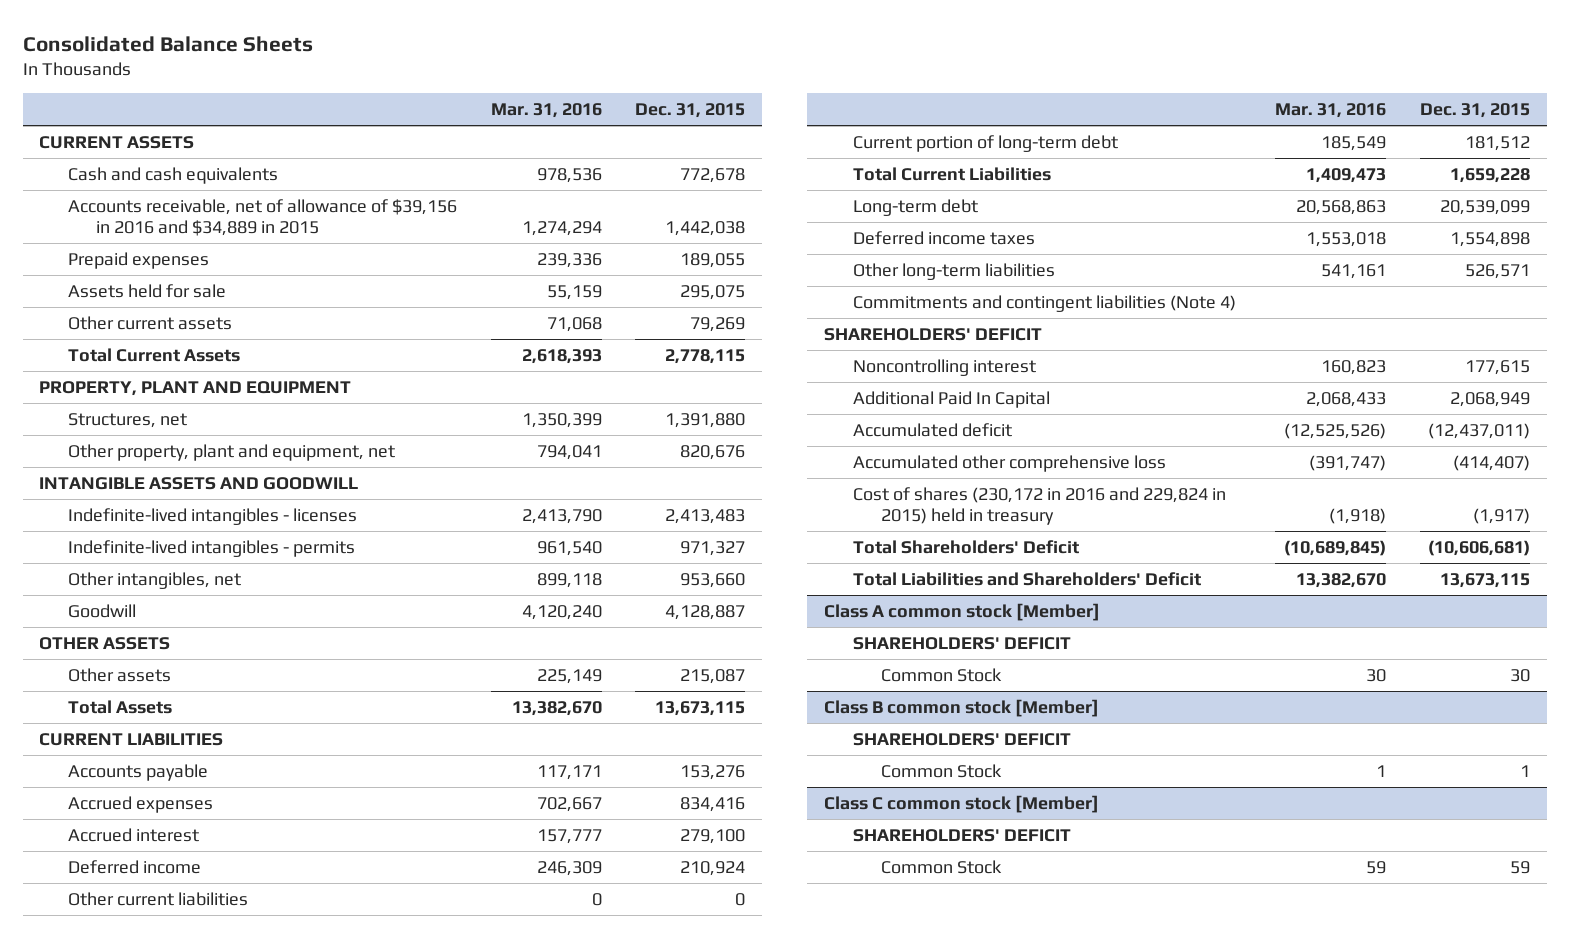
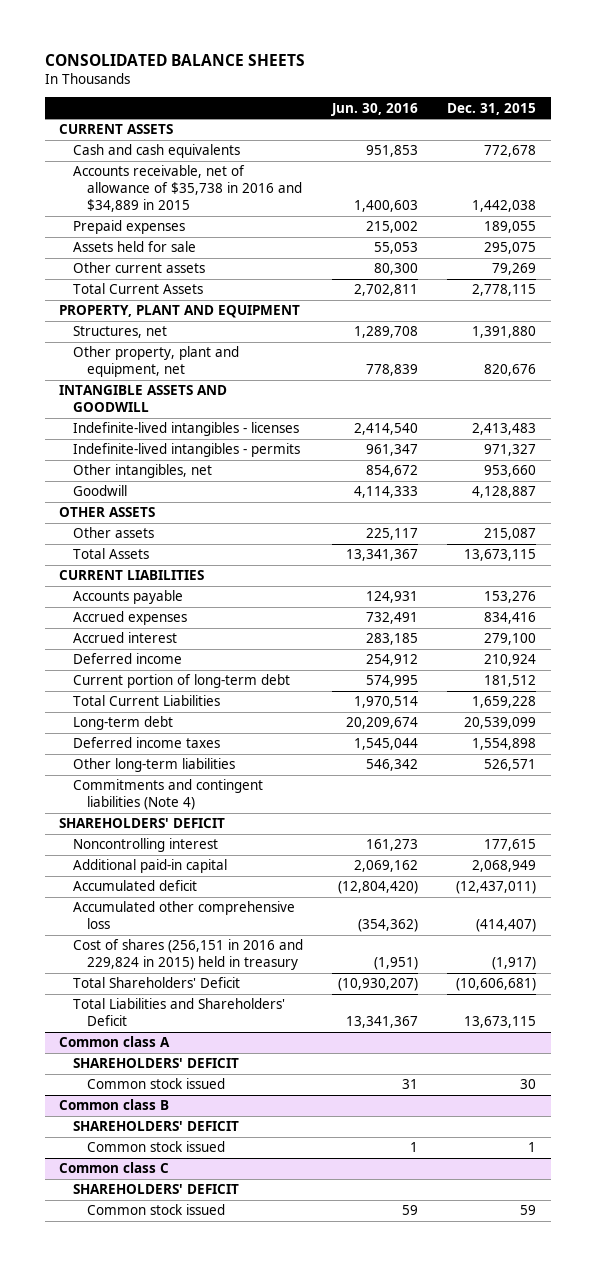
[22,35,313,52] Consolidated Balance Sheets -> [44,53,305,66] CONSOLIDATED BALANCE SHEETS
[490,103,602,119] Mar. 31, 2016 -> none
none -> [331,102,419,116] Jun. 30, 2016
[67,198,457,236] Accounts receivable, net of allowance of $39,156 in 2016 and $34,889 in 2015 -> [73,165,303,213] Accounts receivable, net of allowance of $35,738 in 2016 and $34,889 in 2015
[67,891,248,906] Other current liabilities -> none
[852,390,1050,408] Additional Paid In Capital -> [73,859,228,874] Additional paid-in capital
[852,486,1226,525] Cost of shares (230,172 in 2016 and 229,824 in 2015) held in treasury -> [73,939,304,971] Cost of shares (256,151 in 2016 and 229,824 in 2015) held in treasury
[824,602,1101,621] Class A common stock [Member] -> [59,1036,171,1048] Common class A
[881,667,1003,682] Common Stock -> [87,1078,226,1090] Common stock issued
[824,698,1100,717] Class B common stock [Member] -> [59,1099,170,1111] Common class B
[881,763,1003,778] Common Stock -> [87,1141,226,1153] Common stock issued
[824,794,1100,813] Class C common stock [Member] -> [59,1162,170,1174] Common class C
[881,859,1003,874] Common Stock -> [87,1204,226,1216] Common stock issued

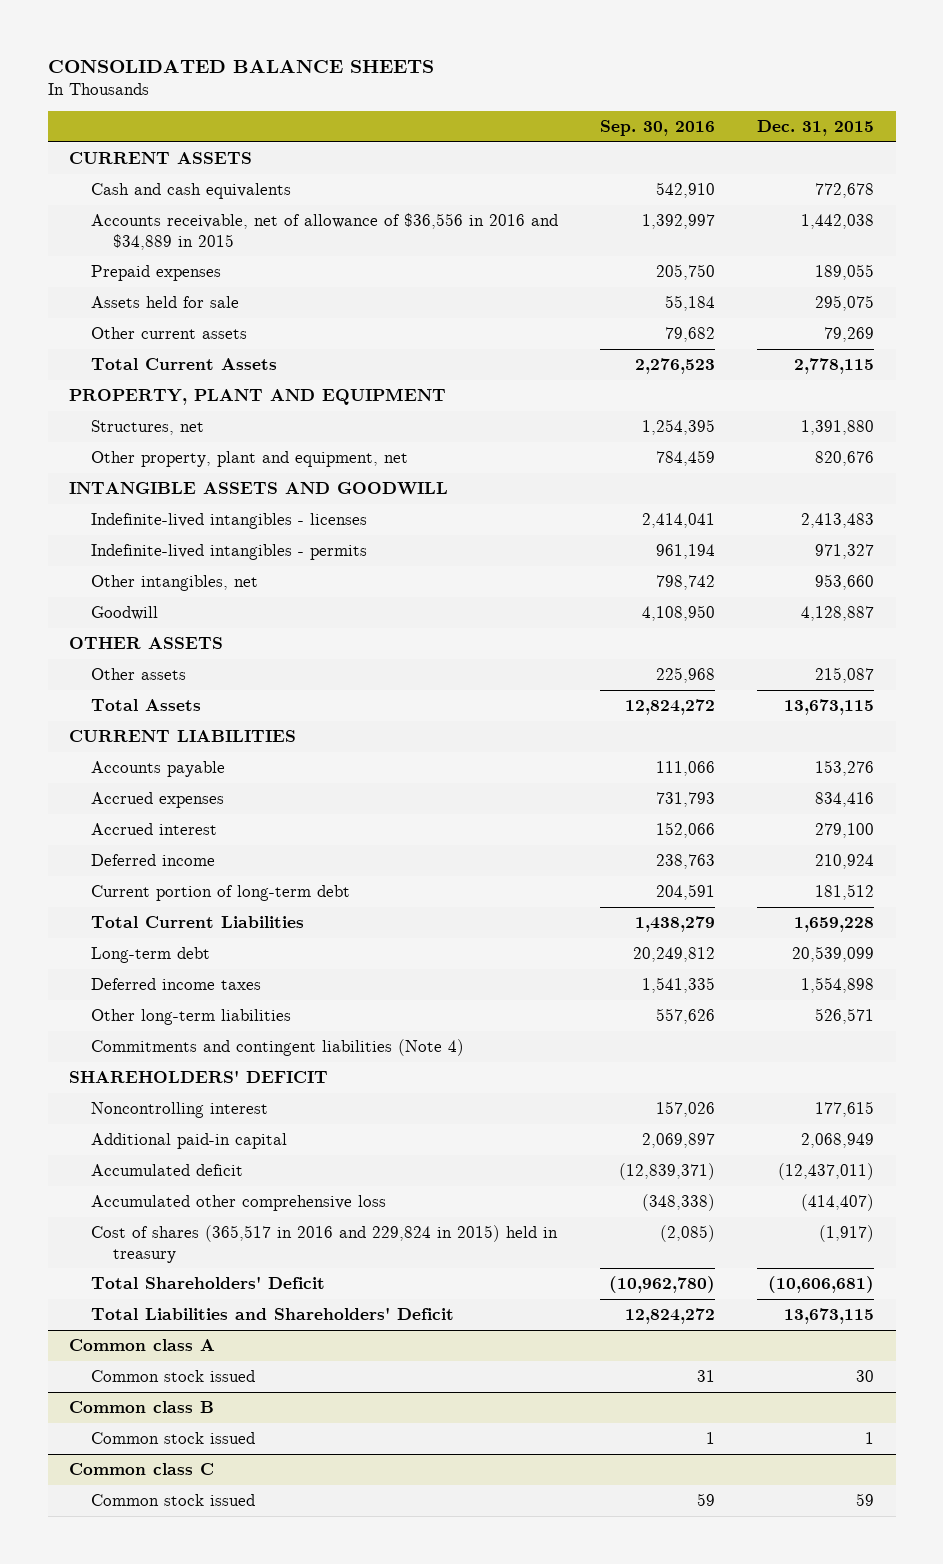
[331,102,419,116] Jun. 30, 2016 -> none
none -> [600,120,716,137] Sep. 30, 2016
[73,165,303,213] Accounts receivable, net of allowance of $35,738 in 2016 and $34,889 in 2015 -> [91,212,559,250] Accounts receivable, net of allowance of $36,556 in 2016 and $34,889 in 2015
[73,939,304,971] Cost of shares (256,151 in 2016 and 229,824 in 2015) held in treasury -> [91,1224,559,1263] Cost of shares (365,517 in 2016 and 229,824 in 2015) held in treasury
[73,1058,240,1069] SHAREHOLDERS' DEFICIT -> none
[73,1121,240,1132] SHAREHOLDERS' DEFICIT -> none
[73,1184,240,1195] SHAREHOLDERS' DEFICIT -> none

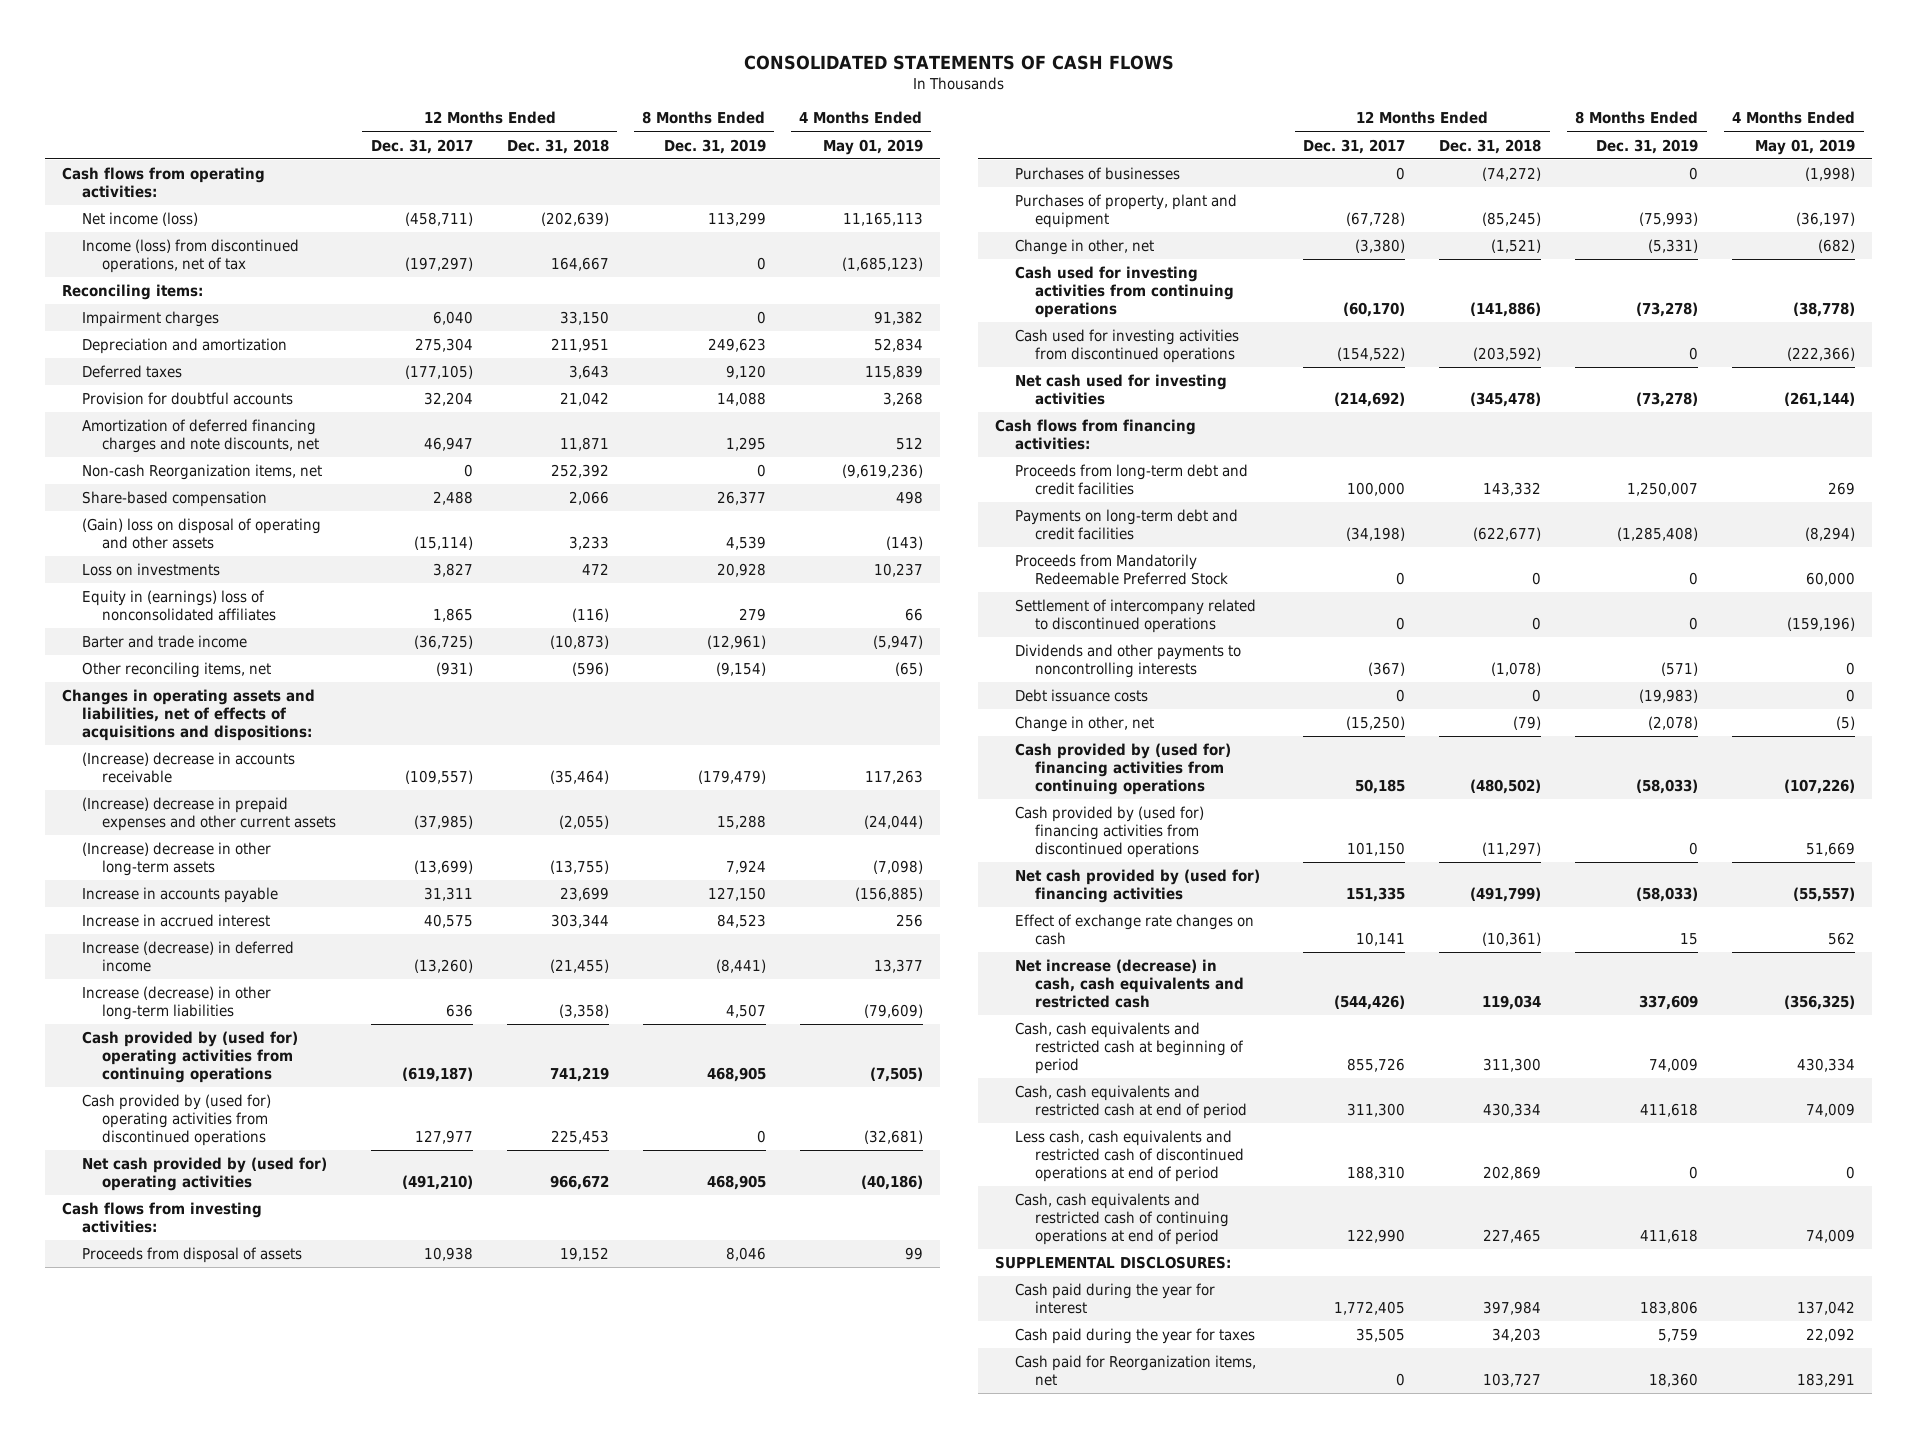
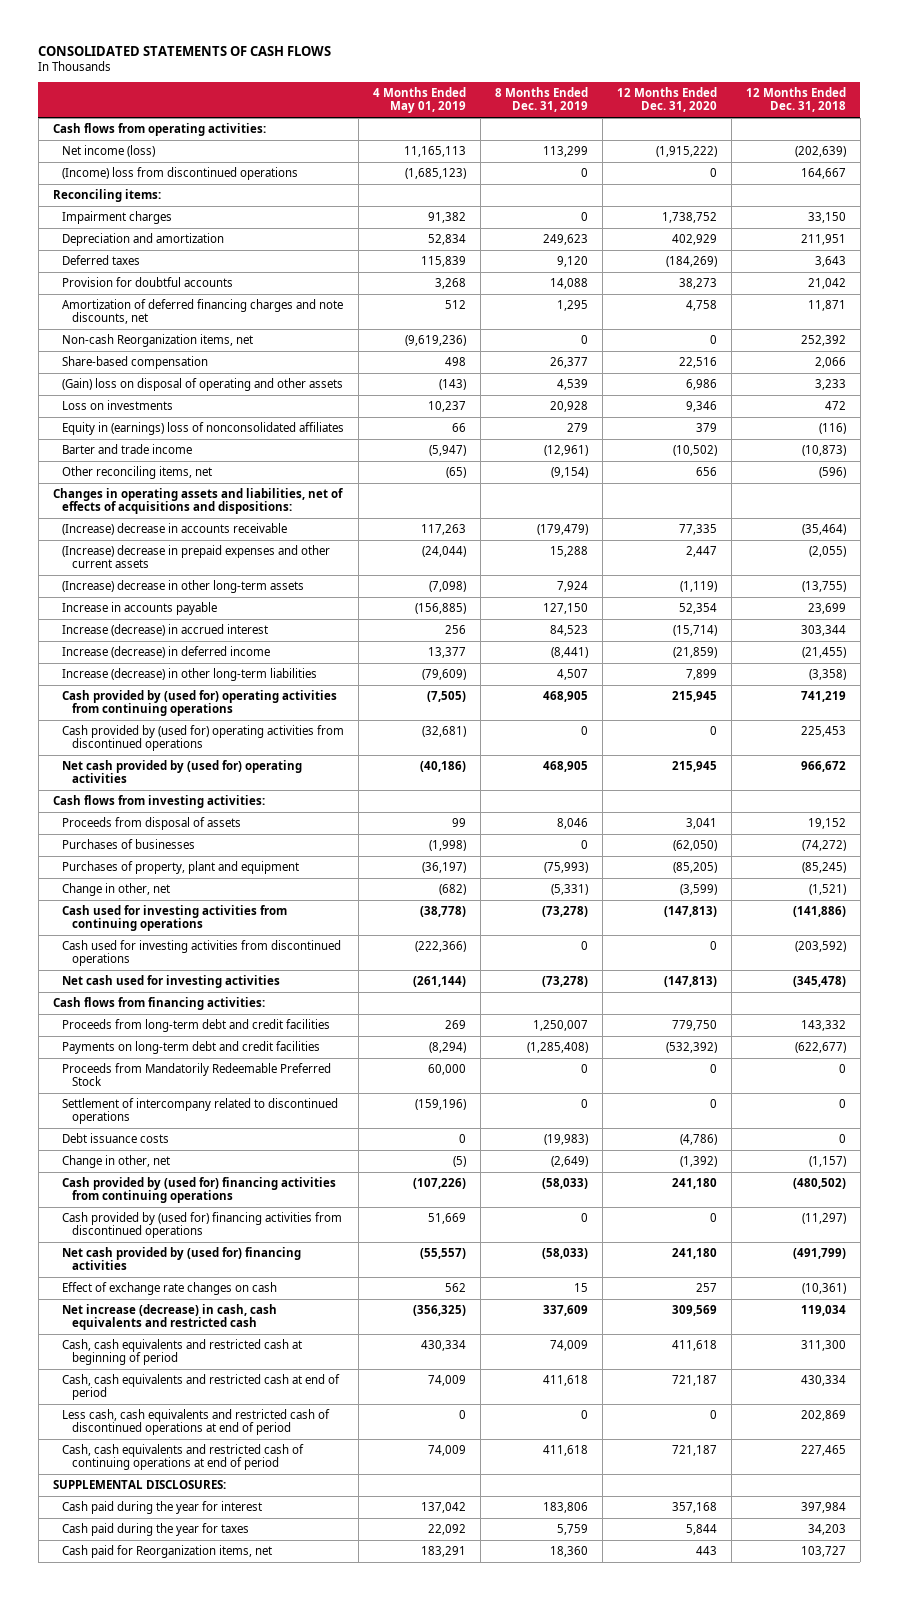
[370,138,473,154] Dec. 31, 2017 -> none
none -> [616,87,717,113] 12 Months Ended Dec. 31, 2020
[82,239,300,274] Income (loss) from discontinued operations, net of tax -> [62,167,299,181] (Income) loss from discontinued operations
[82,914,271,928] Increase in accrued interest -> [62,624,269,637] Increase (decrease) in accrued interest
[1014,644,1241,679] Dividends and other payments to noncontrolling interests -> none
[1513,716,1542,731] (79) -> [808,1156,846,1168] (1,157)
[1648,716,1699,731] (2,078) -> [551,1156,589,1168] (2,649)

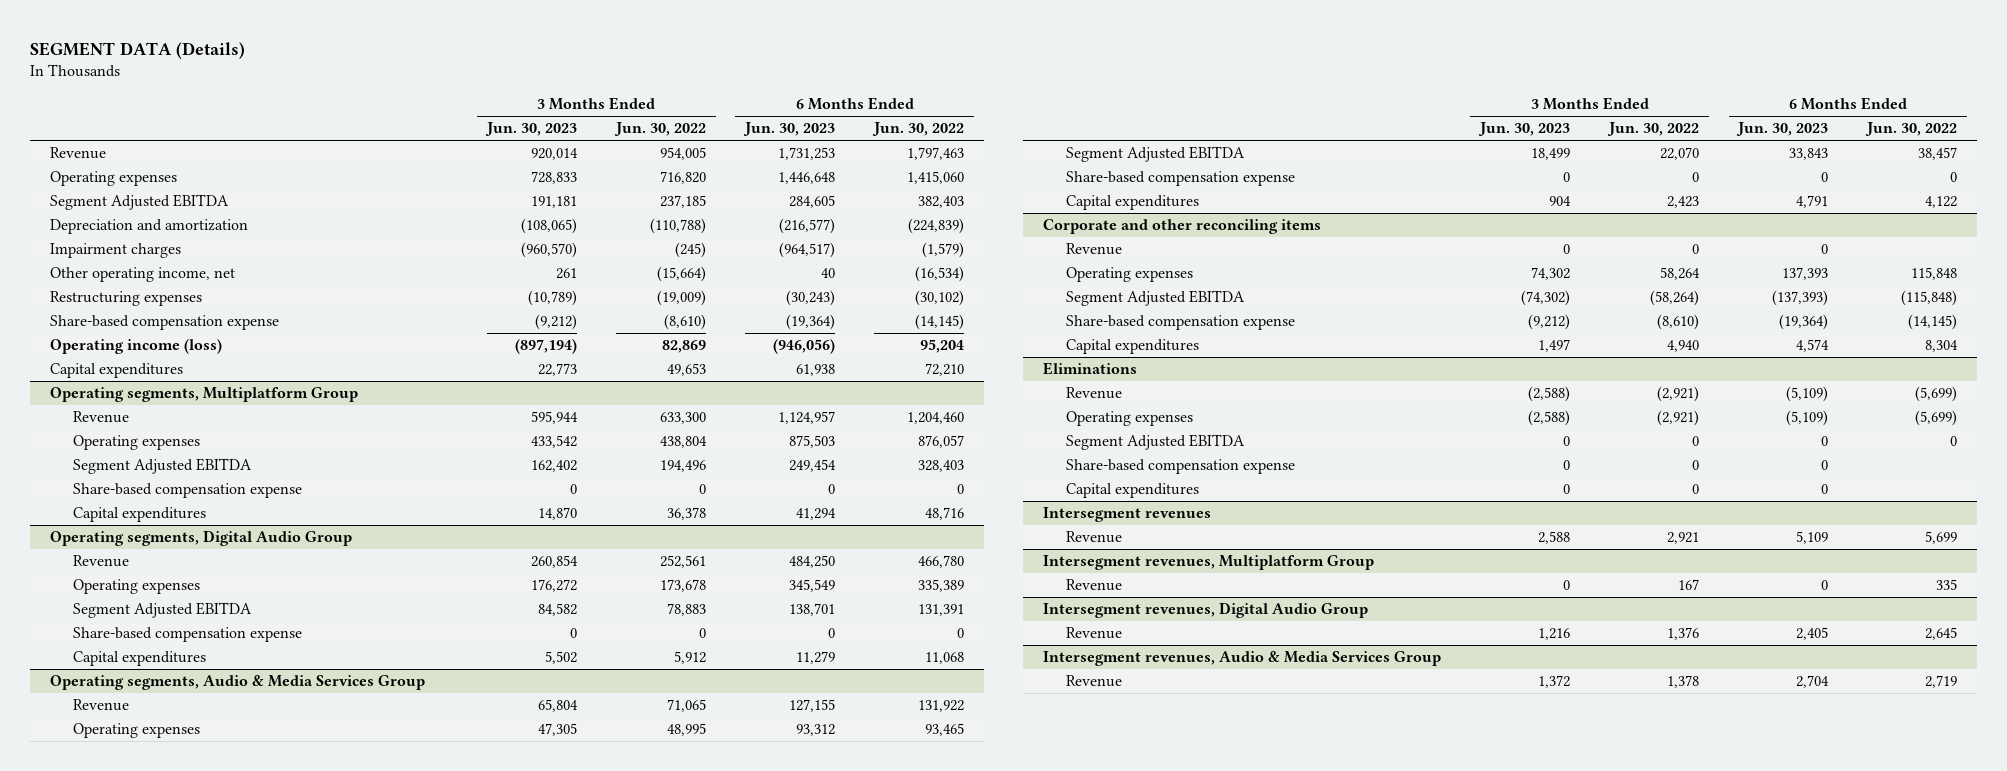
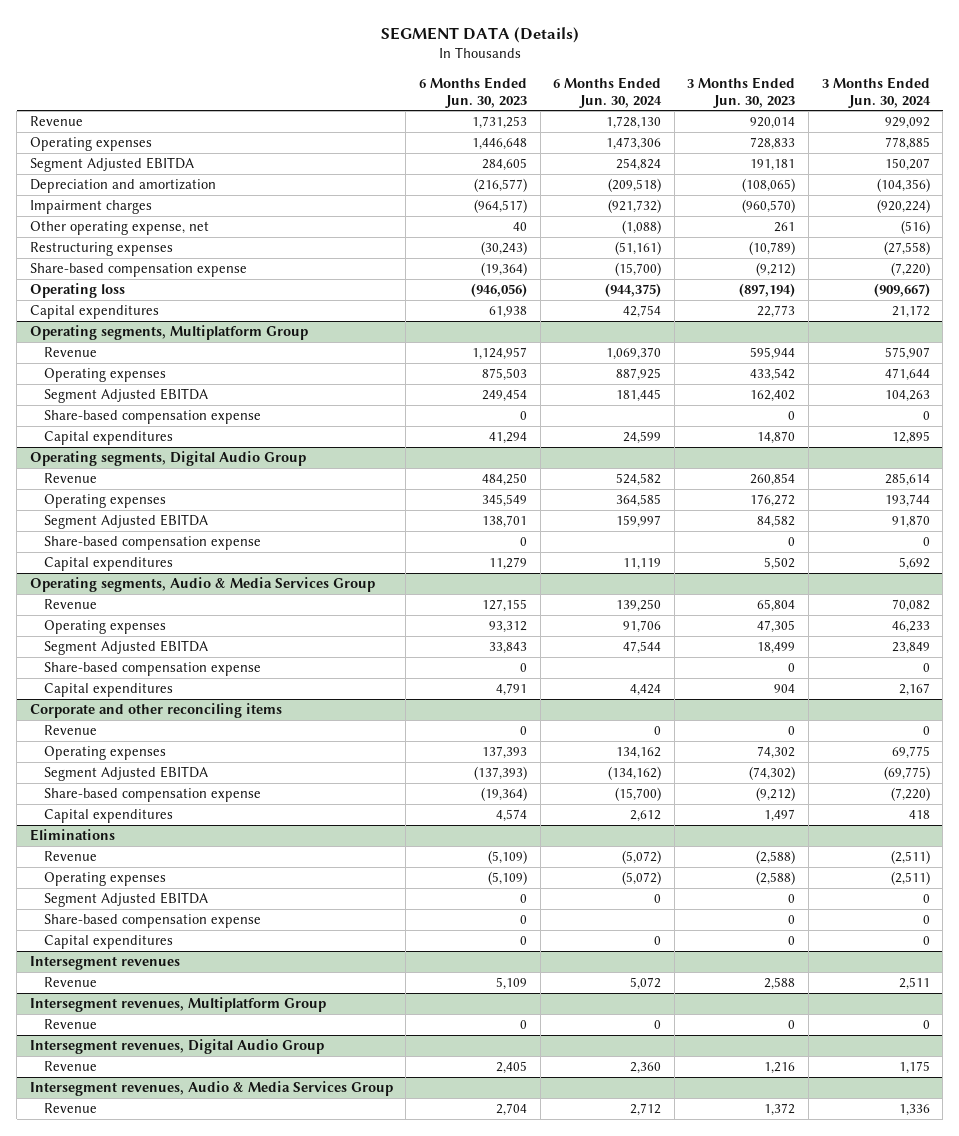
[613,122,706,137] Jun. 30, 2022 -> none
[872,122,965,137] Jun. 30, 2022 -> none
none -> [553,76,663,108] 6 Months Ended Jun. 30, 2024
none -> [821,76,931,108] 3 Months Ended Jun. 30, 2024
[49,267,235,283] Other operating income, net -> [29,221,209,236] Other operating expense, net
[49,339,222,355] Operating income (loss) -> [29,283,125,299] Operating loss

